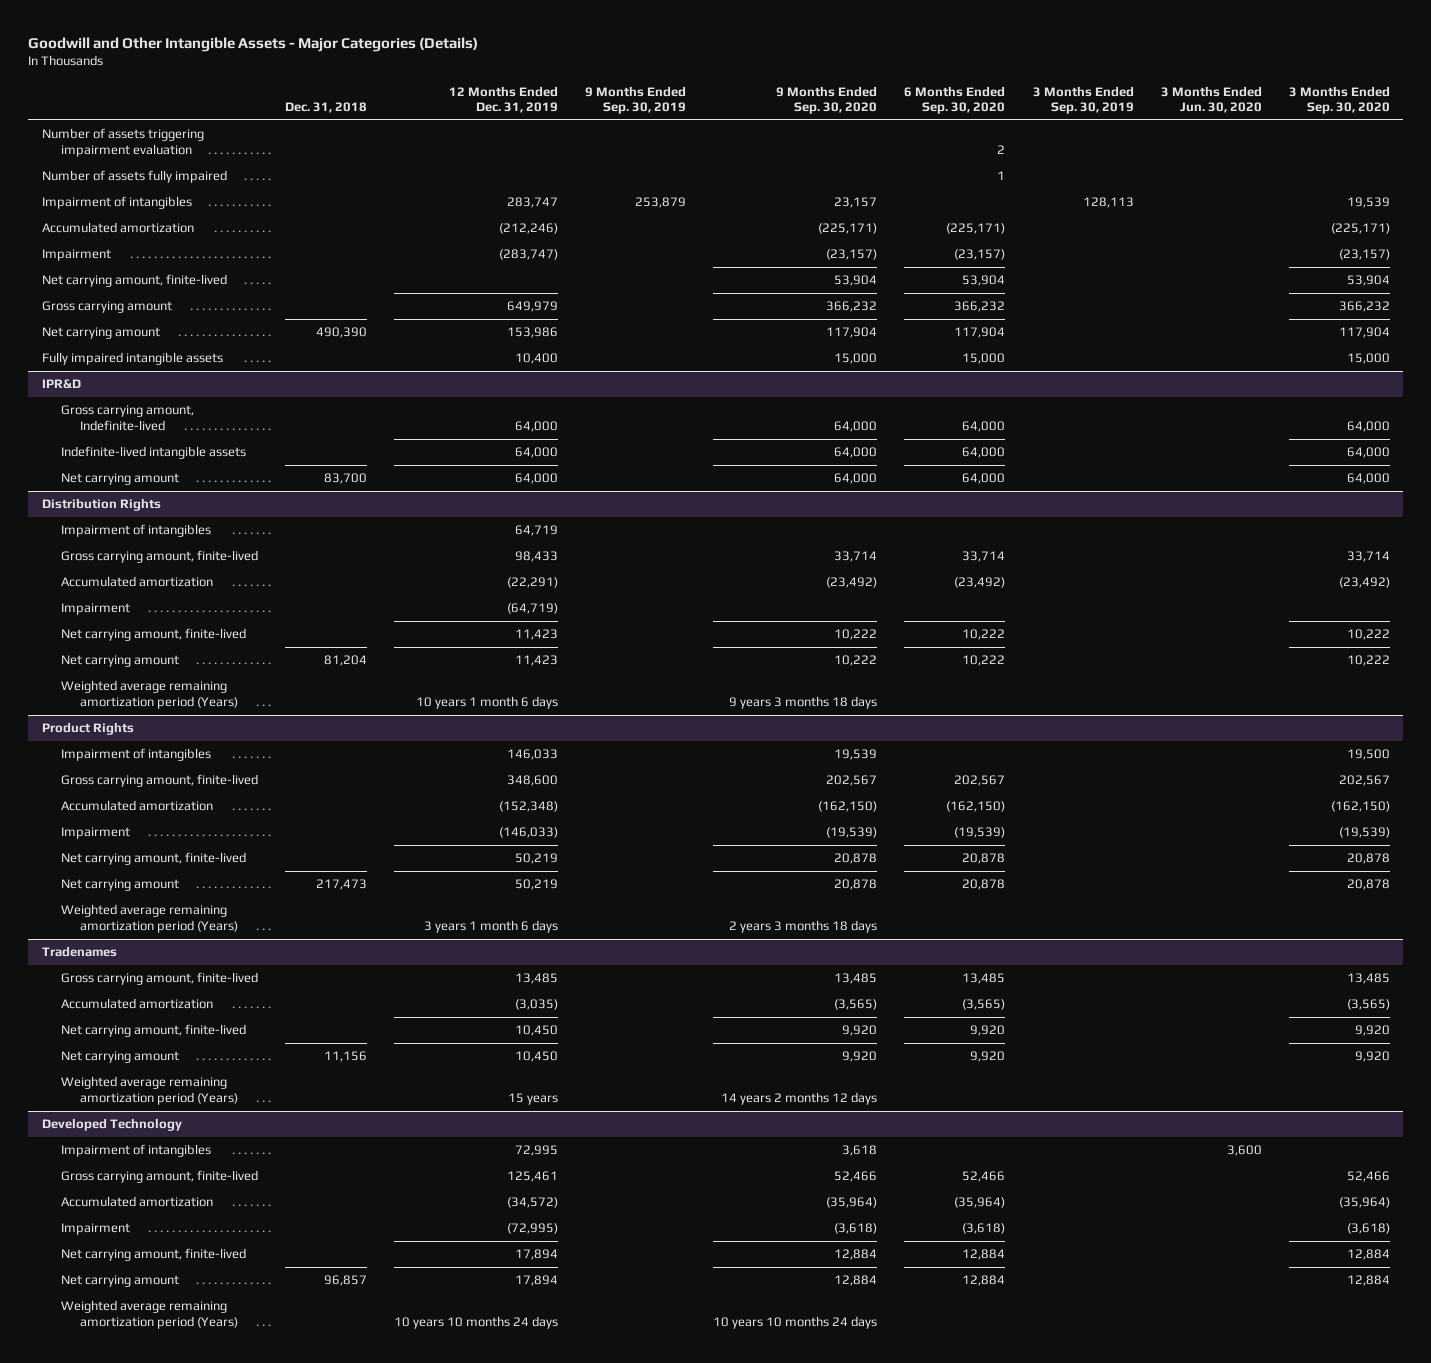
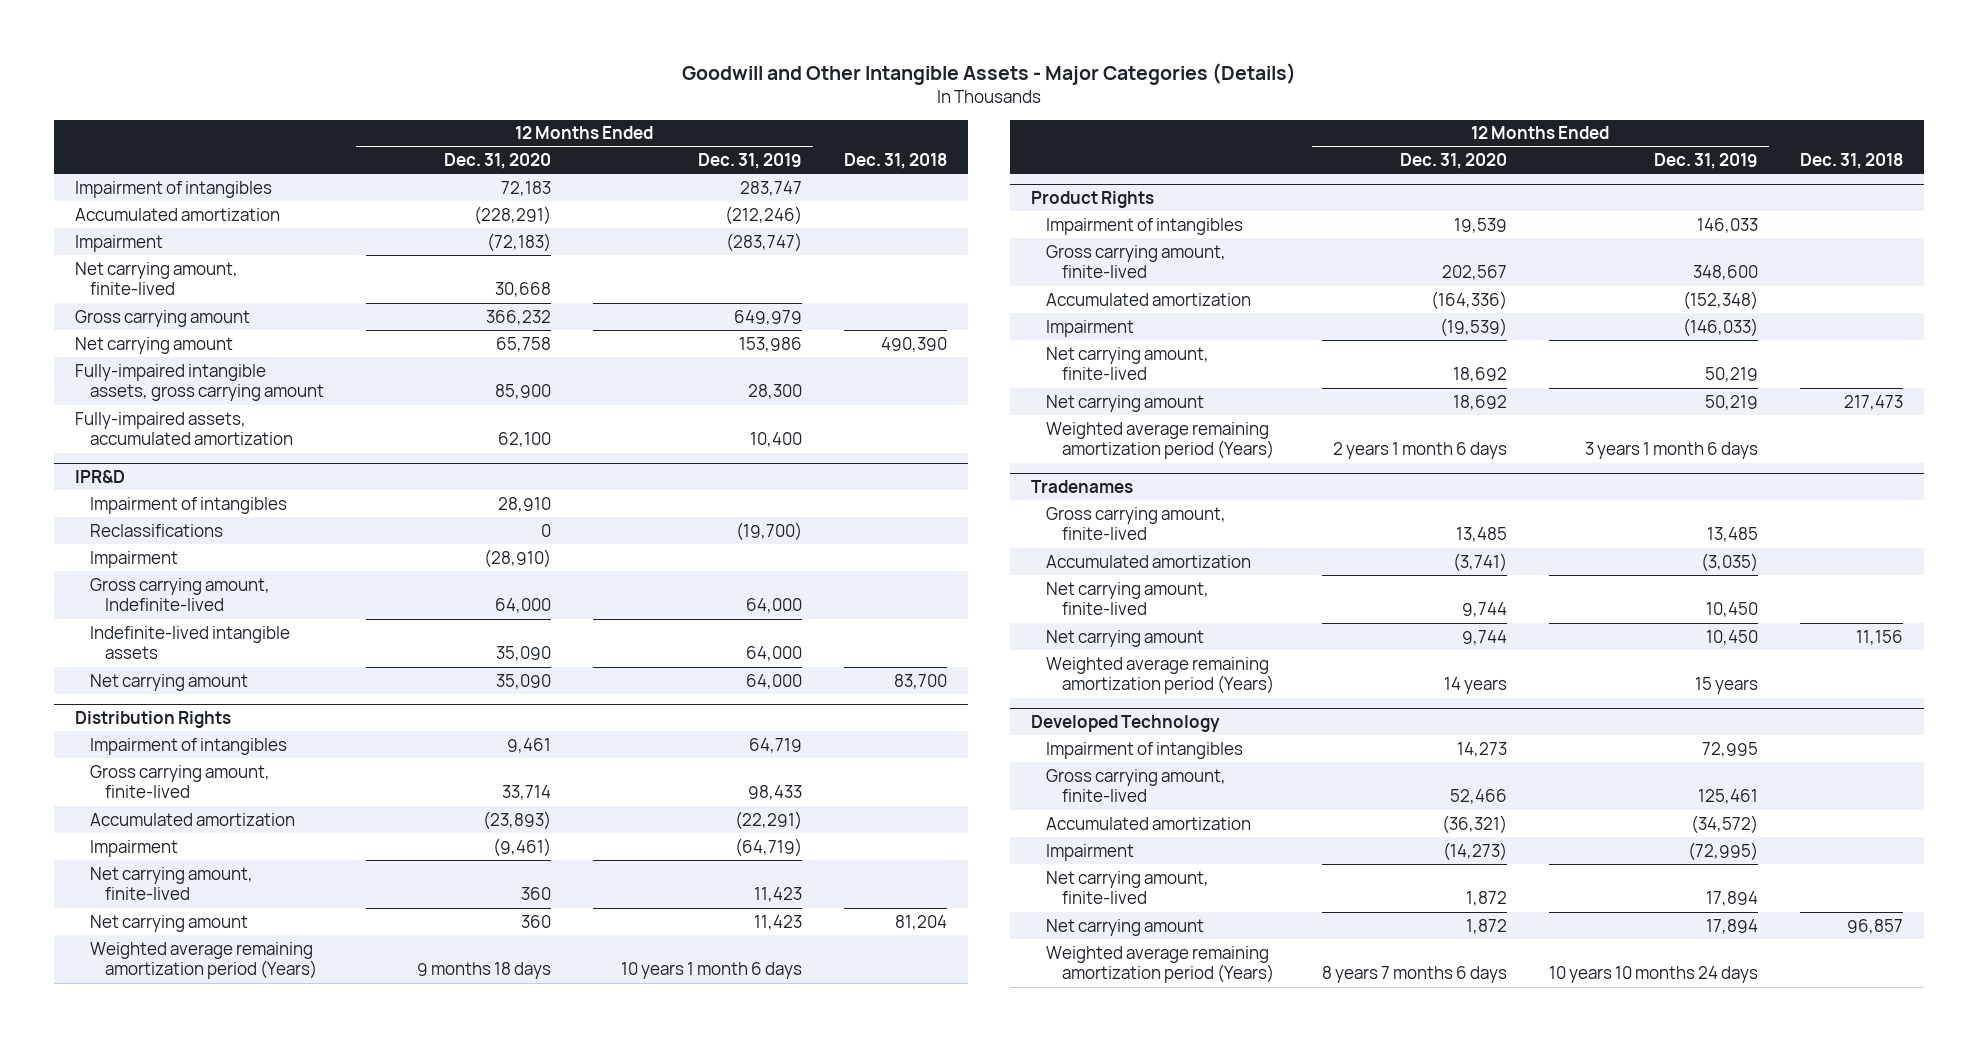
[585,85,687,115] 9 Months Ended Sep. 30, 2019 -> none
[776,85,878,115] 9 Months Ended Sep. 30, 2020 -> none
[904,85,1006,115] 6 Months Ended Sep. 30, 2020 -> none
[1032,85,1134,115] 3 Months Ended Sep. 30, 2019 -> none
[1160,85,1262,114] 3 Months Ended Jun. 30, 2020 -> none
[1288,85,1390,115] 3 Months Ended Sep. 30, 2020 -> none
none -> [444,153,552,170] Dec. 31, 2020
[41,128,204,157] Number of assets triggering impairment evaluation -> none
[41,170,227,184] Number of assets fully impaired -> none
none -> [75,363,325,402] Fully-impaired intangible assets, gross carrying amount
[41,352,223,366] Fully impaired intangible assets -> [75,411,294,446] Fully-impaired assets, accumulated amortization
none -> [90,496,288,514] Impairment of intangibles
none -> [90,523,224,537] Reclassifications
none -> [90,550,179,568] Impairment

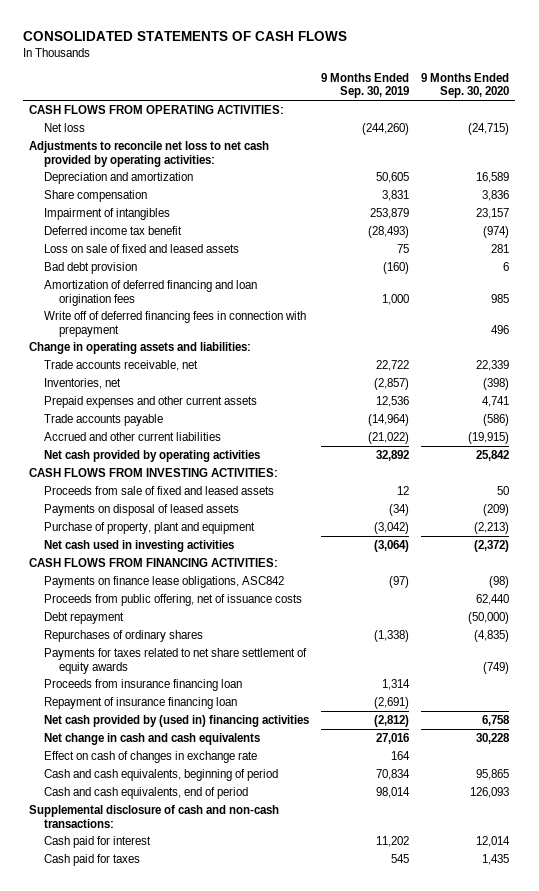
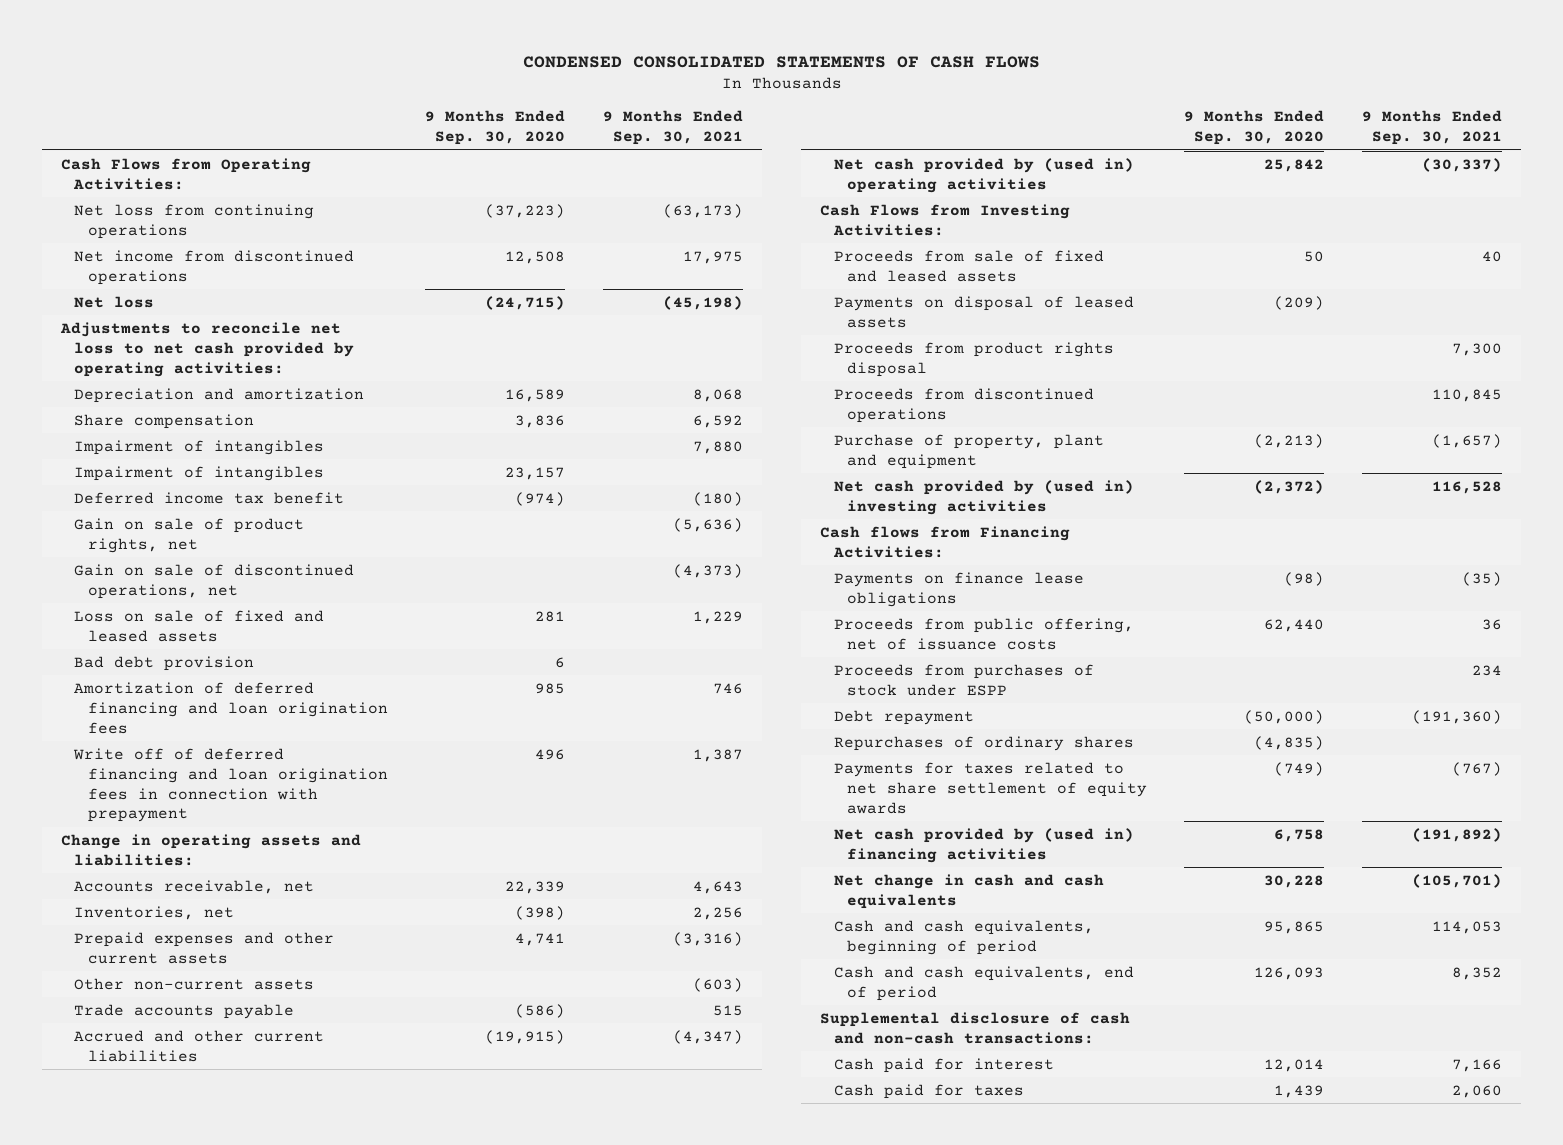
[23,31,348,42] CONSOLIDATED STATEMENTS OF CASH FLOWS -> [522,55,1040,68] CONDENSED CONSOLIDATED STATEMENTS OF CASH FLOWS
[321,72,410,99] 9 Months Ended Sep. 30, 2019 -> none
none -> [603,110,744,146] 9 Months Ended Sep. 30, 2021
[29,105,285,115] CASH FLOWS FROM OPERATING ACTIVITIES: -> [61,157,312,190] Cash Flows from Operating Activities:
none -> [74,203,315,239] Net loss from continuing operations
none -> [74,249,355,285] Net income from discontinued operations
none -> [74,439,325,455] Impairment of intangibles
none -> [74,517,305,553] Gain on sale of product rights, net
none -> [74,563,355,599] Gain on sale of discontinued operations, net
[43,311,306,337] Write off of deferred financing fees in connection with prepayment -> [73,747,388,823] Write off of deferred financing and loan origination fees in connection with prepayment
[43,360,198,372] Trade accounts receivable, net -> [74,879,315,894] Accounts receivable, net
none -> [74,977,315,990] Other non-current assets
[43,450,260,463] Net cash provided by operating activities -> [833,157,1134,193] Net cash provided by (used in) operating activities
[29,468,279,478] CASH FLOWS FROM INVESTING ACTIVITIES: -> [820,203,1071,236] Cash Flows from Investing Activities:
none -> [833,341,1114,377] Proceeds from product rights disposal
none -> [833,387,1094,423] Proceeds from discontinued operations
[43,540,234,553] Net cash used in investing activities -> [833,479,1134,515] Net cash provided by (used in) investing activities
[29,558,279,568] CASH FLOWS FROM FINANCING ACTIVITIES: -> [820,525,1071,558] Cash flows from Financing Activities:
[43,576,284,589] Payments on finance lease obligations, ASC842 -> [833,571,1084,607] Payments on finance lease obligations
none -> [833,663,1094,696] Proceeds from purchases of stock under ESPP
[43,679,242,692] Proceeds from insurance financing loan -> none
[43,697,237,710] Repayment of insurance financing loan -> none
[43,751,257,764] Effect on cash of changes in exchange rate -> none
[482,854,510,866] 1,435 -> [1274,1084,1325,1098] 1,439

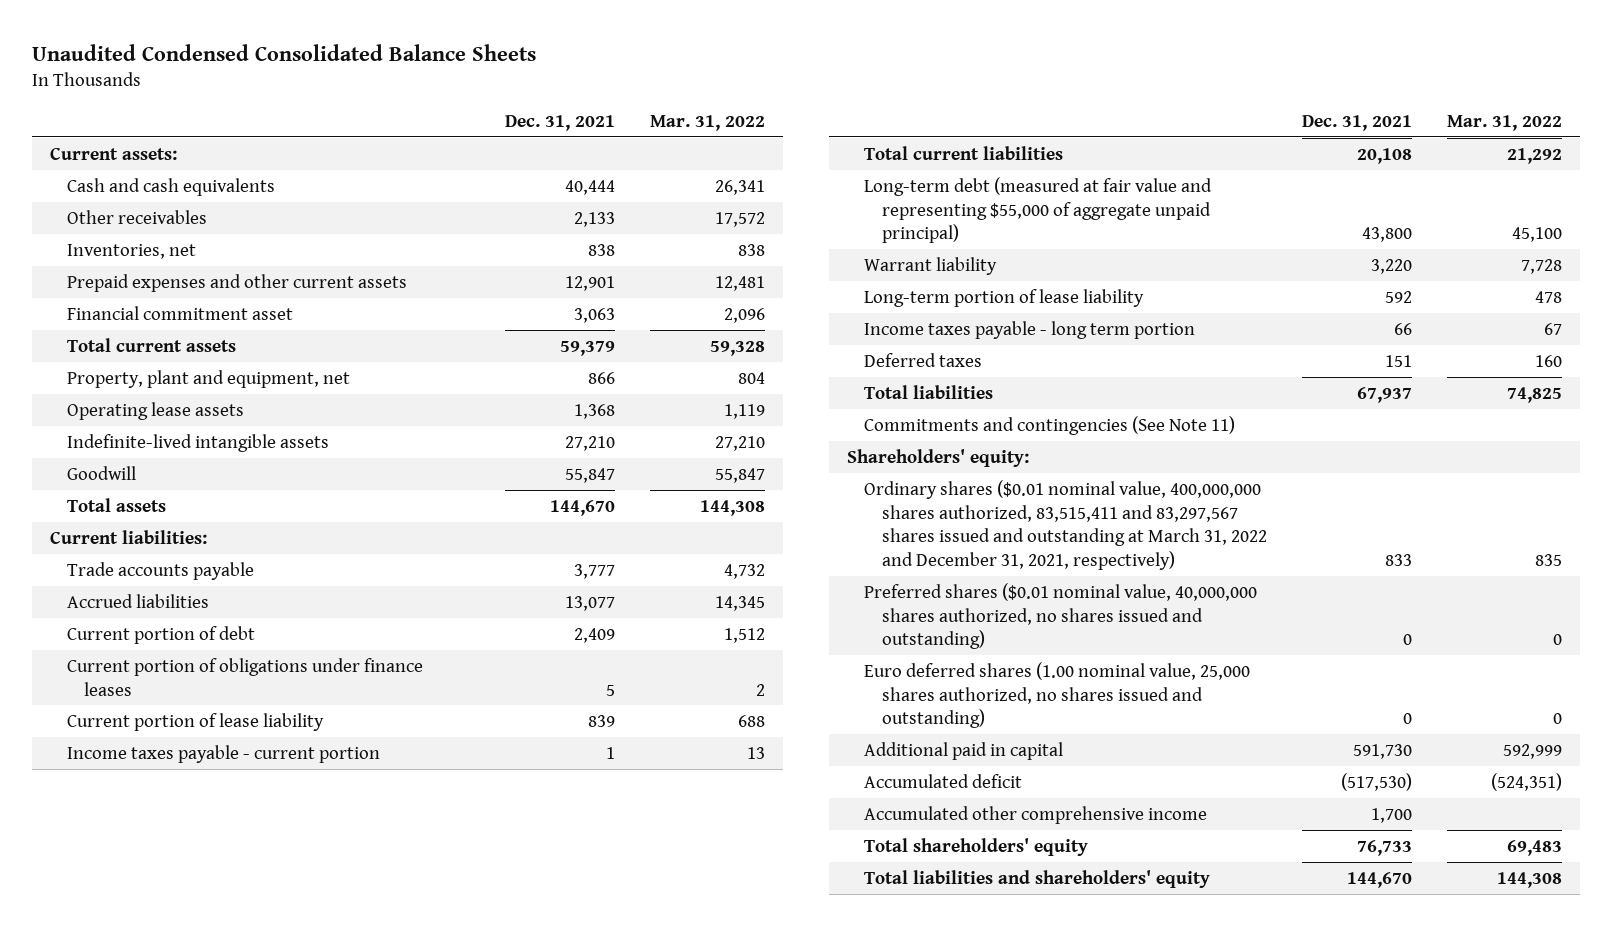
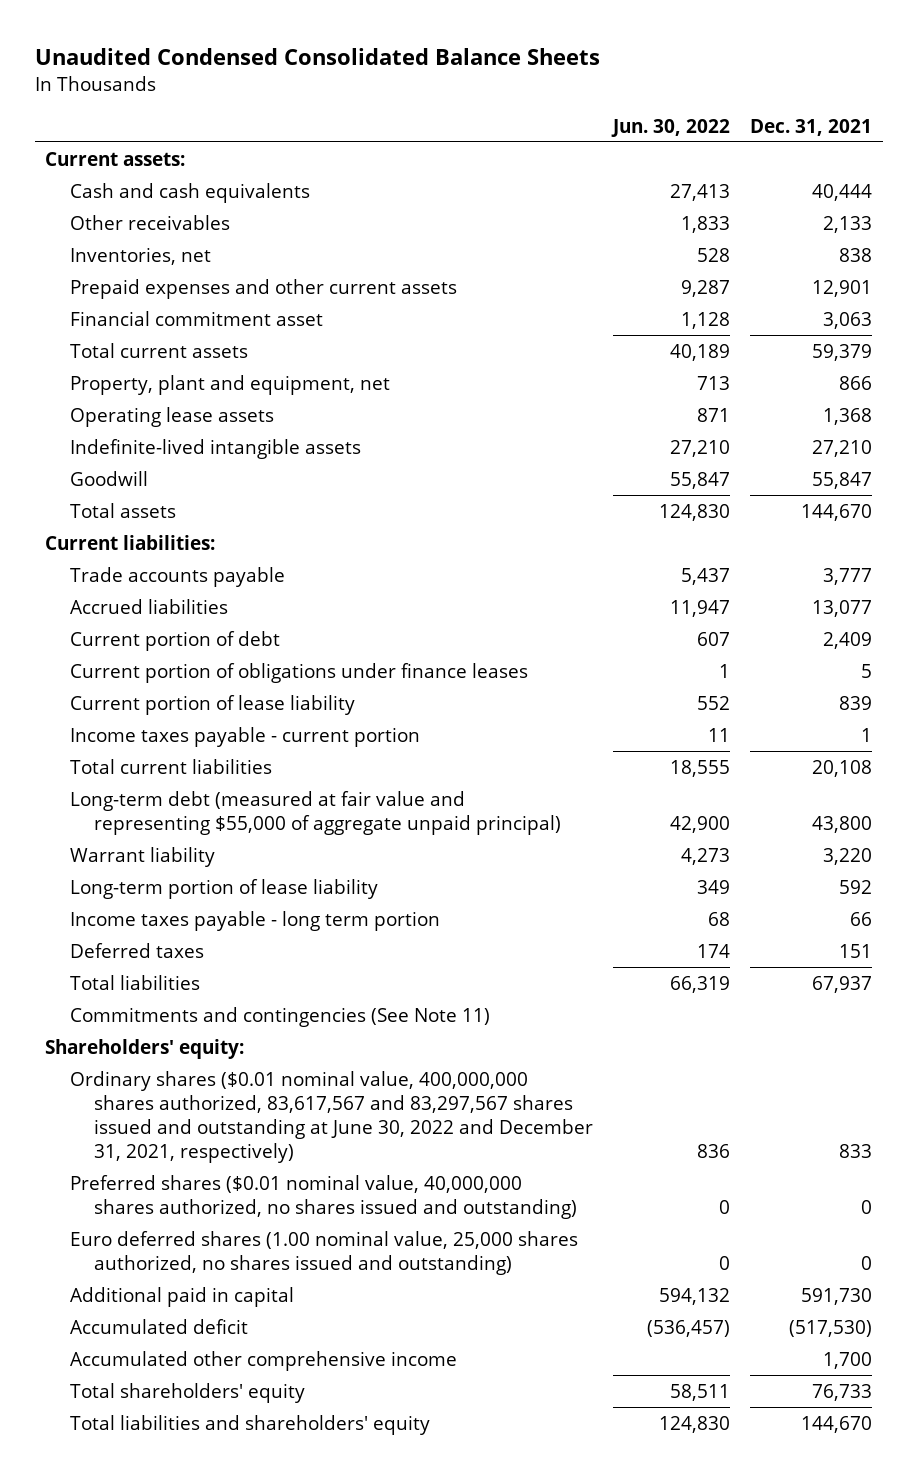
[649,114,765,131] Mar. 31, 2022 -> none
none -> [611,118,731,137] Jun. 30, 2022
[864,479,1267,571] Ordinary shares ($0.01 nominal value, 400,000,000 shares authorized, 83,515,411 and 83,297,567 shares issued and outstanding at March 31, 2022 and December 31, 2021, respectively) -> [69,1070,594,1163] Ordinary shares ($0.01 nominal value, 400,000,000 shares authorized, 83,617,567 and 83,297,567 shares issued and outstanding at June 30, 2022 and December 31, 2021, respectively)

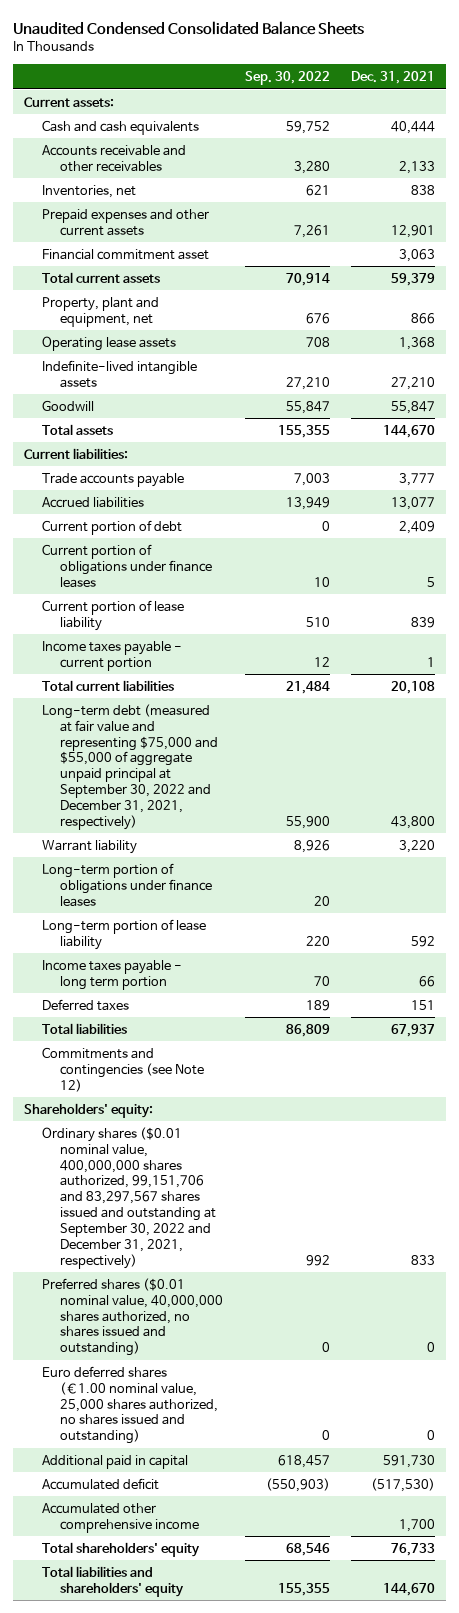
[611,118,731,137] Jun. 30, 2022 -> none
none -> [244,71,330,86] Sep. 30, 2022
[69,214,230,230] Other receivables -> [42,144,187,172] Accounts receivable and other receivables
[69,790,562,835] Long-term debt (measured at fair value and representing $55,000 of aggregate unpaid principal) -> [42,703,218,830] Long-term debt (measured at fair value and representing $75,000 and $55,000 of aggregate unpaid principal at September 30, 2022 and December 31, 2021, respectively)
none -> [42,862,212,907] Long-term portion of obligations under finance leases
[69,1006,490,1027] Commitments and contingencies (See Note 11) -> [42,1046,204,1092] Commitments and contingencies (see Note 12)
[69,1070,594,1163] Ordinary shares ($0.01 nominal value, 400,000,000 shares authorized, 83,617,567 and 83,297,567 shares issued and outstanding at June 30, 2022 and December 31, 2021, respectively) -> [42,1126,216,1269] Ordinary shares ($0.01 nominal value, 400,000,000 shares authorized, 99,151,706 and 83,297,567 shares issued and outstanding at September 30, 2022 and December 31, 2021, respectively)
[69,1230,578,1275] Euro deferred shares (1.00 nominal value, 25,000 shares authorized, no shares issued and outstanding) -> [42,1365,218,1445] Euro deferred shares (€1.00 nominal value, 25,000 shares authorized, no shares issued and outstanding)

